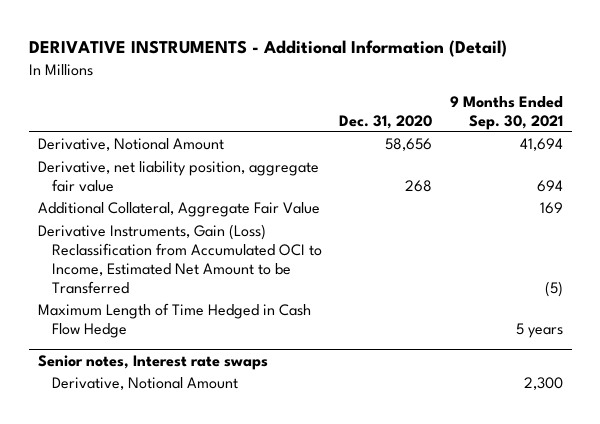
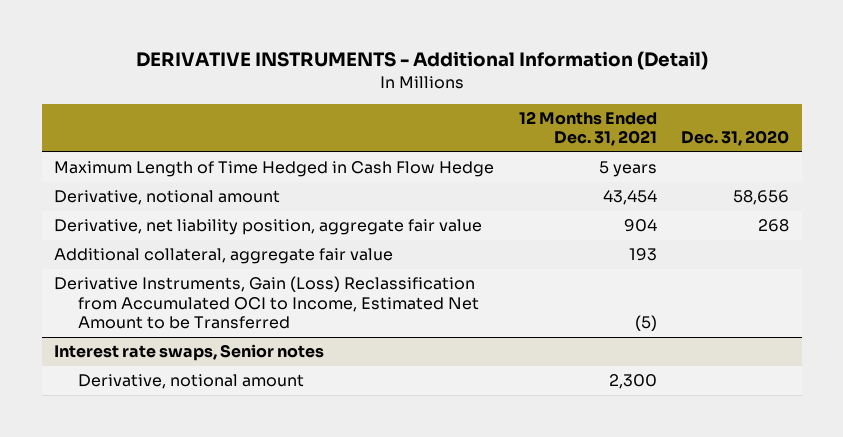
[449,96,563,130] 9 Months Ended Sep. 30, 2021 -> none
none -> [518,110,657,147] 12 Months Ended Dec. 31, 2021
[37,303,311,339] Maximum Length of Time Hedged in Cash Flow Hedge -> [53,161,494,178] Maximum Length of Time Hedged in Cash Flow Hedge
[37,138,224,152] Derivative, Notional Amount -> [53,190,280,206] Derivative, notional amount
[37,202,320,218] Additional Collateral, Aggregate Fair Value -> [53,248,393,265] Additional collateral, aggregate fair value
[37,354,268,370] Senior notes, Interest rate swaps -> [53,344,324,362] Interest rate swaps, Senior notes
[51,377,238,391] Derivative, Notional Amount -> [78,374,305,390] Derivative, notional amount

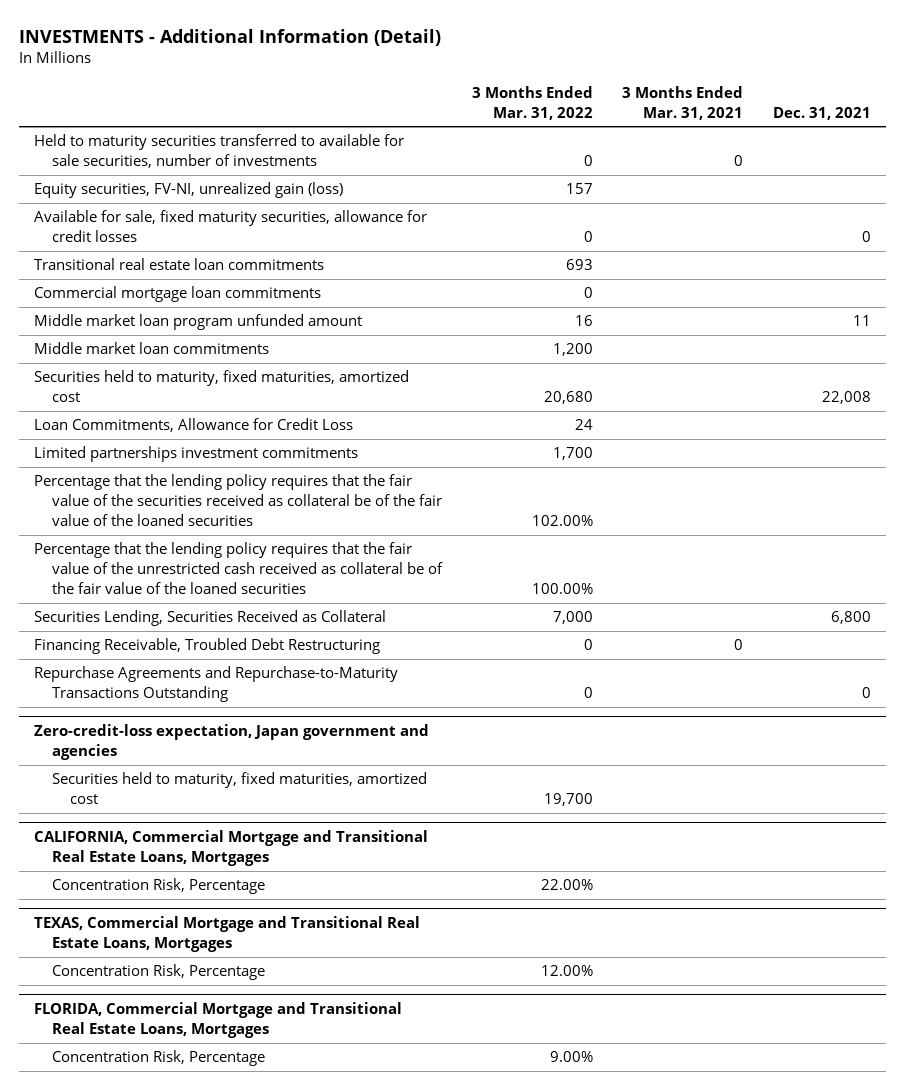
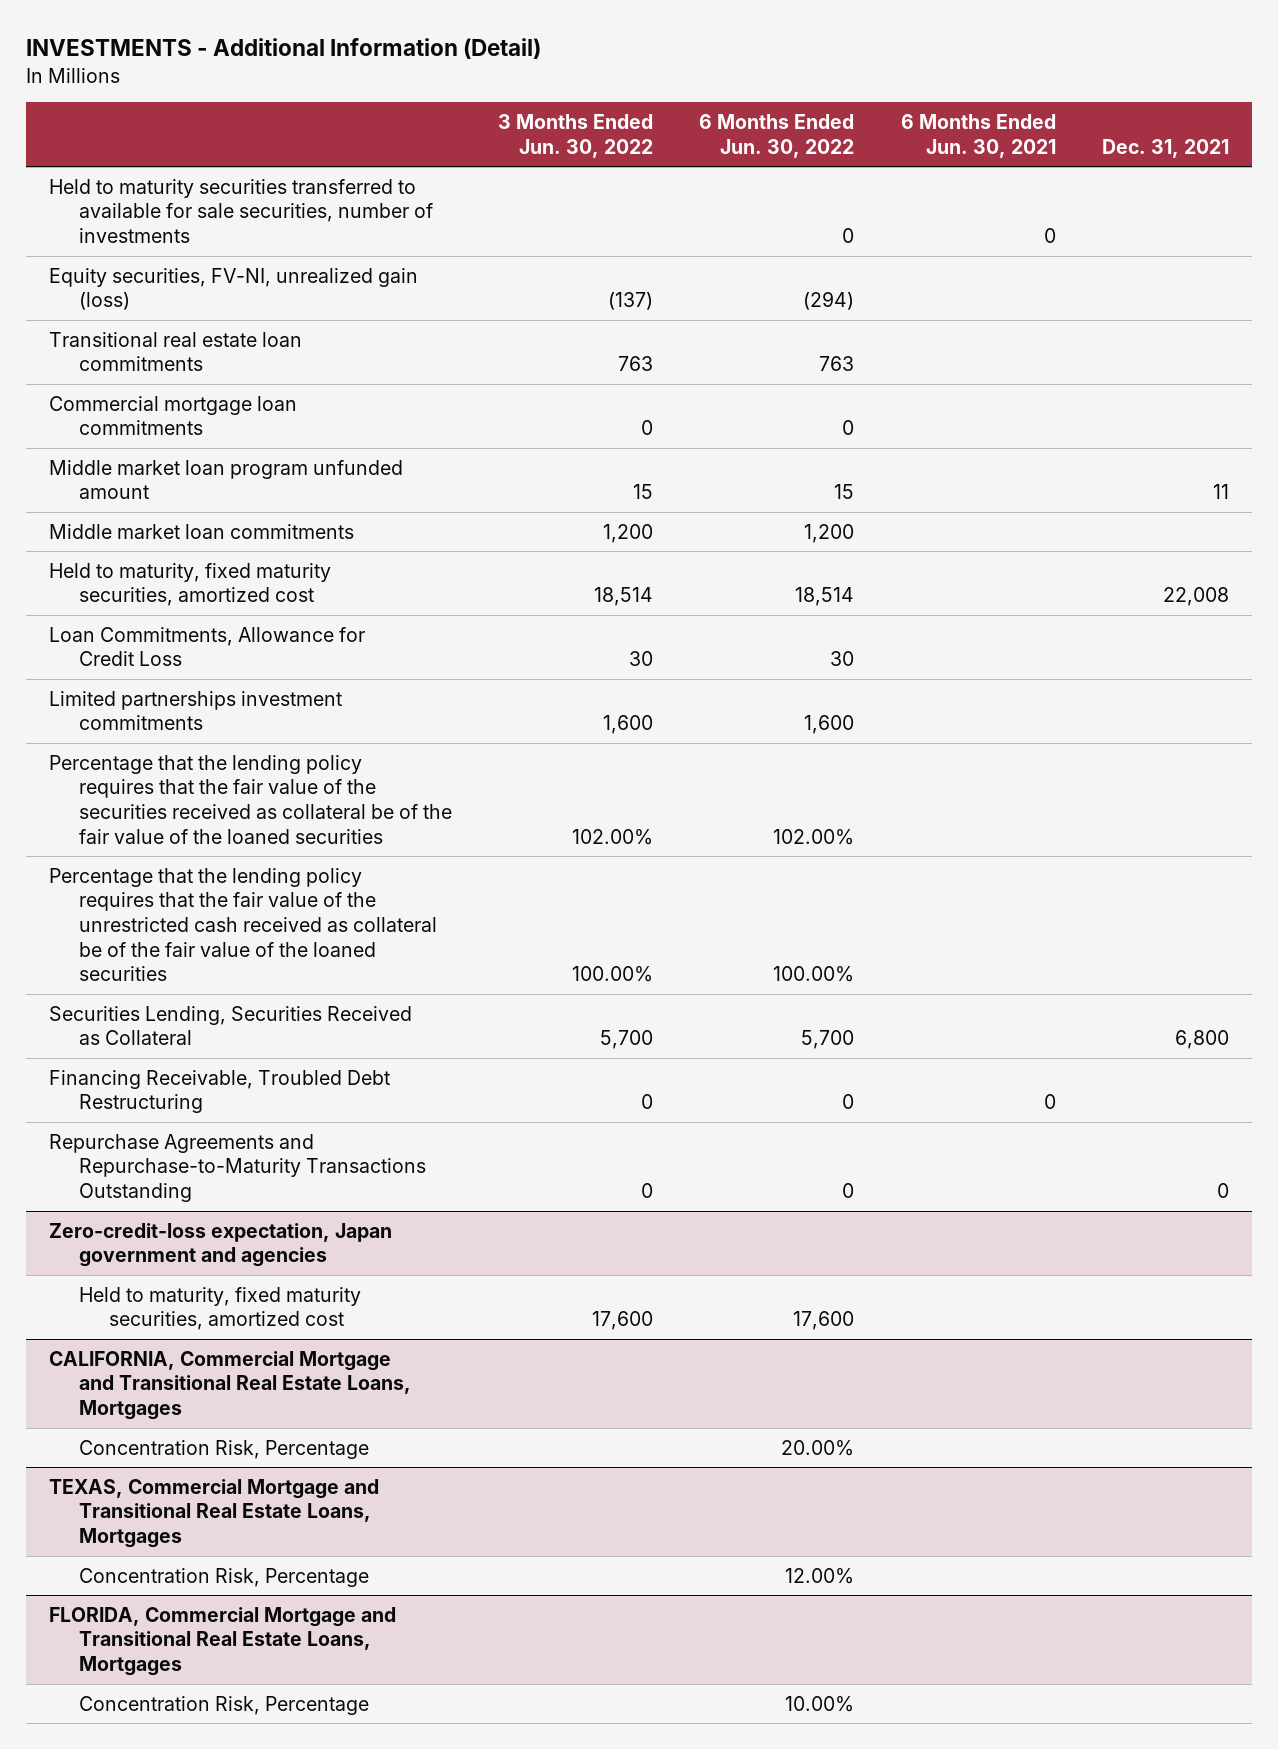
[471,86,593,120] 3 Months Ended Mar. 31, 2022 -> none
[622,86,744,120] 3 Months Ended Mar. 31, 2021 -> none
none -> [498,113,654,158] 3 Months Ended Jun. 30, 2022
none -> [699,113,855,158] 6 Months Ended Jun. 30, 2022
none -> [900,113,1056,158] 6 Months Ended Jun. 30, 2021
[33,210,427,243] Available for sale, fixed maturity securities, allowance for credit losses -> none
[33,370,409,403] Securities held to maturity, fixed maturities, amortized cost -> [48,562,331,607] Held to maturity, fixed maturity securities, amortized cost
[51,772,427,805] Securities held to maturity, fixed maturities, amortized cost -> [78,1286,361,1331] Held to maturity, fixed maturity securities, amortized cost

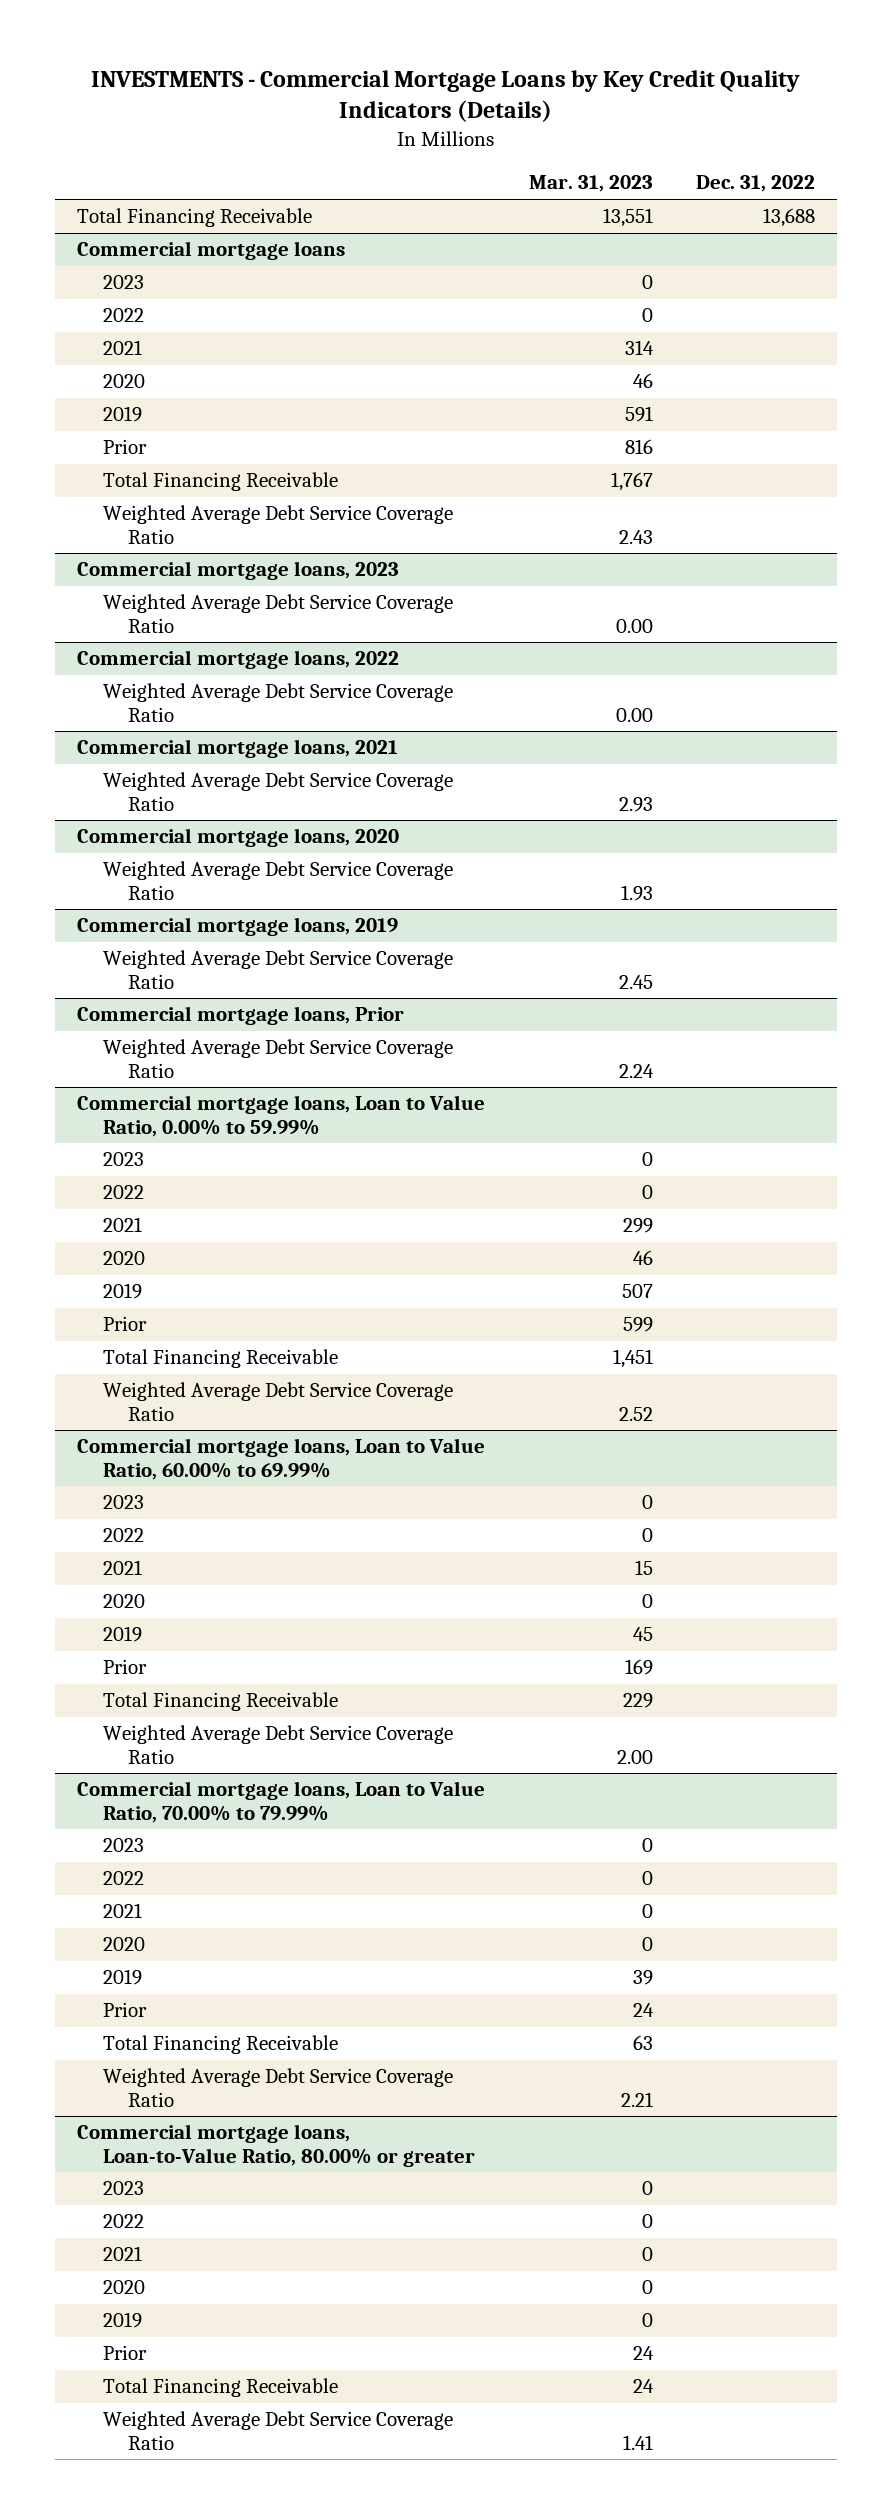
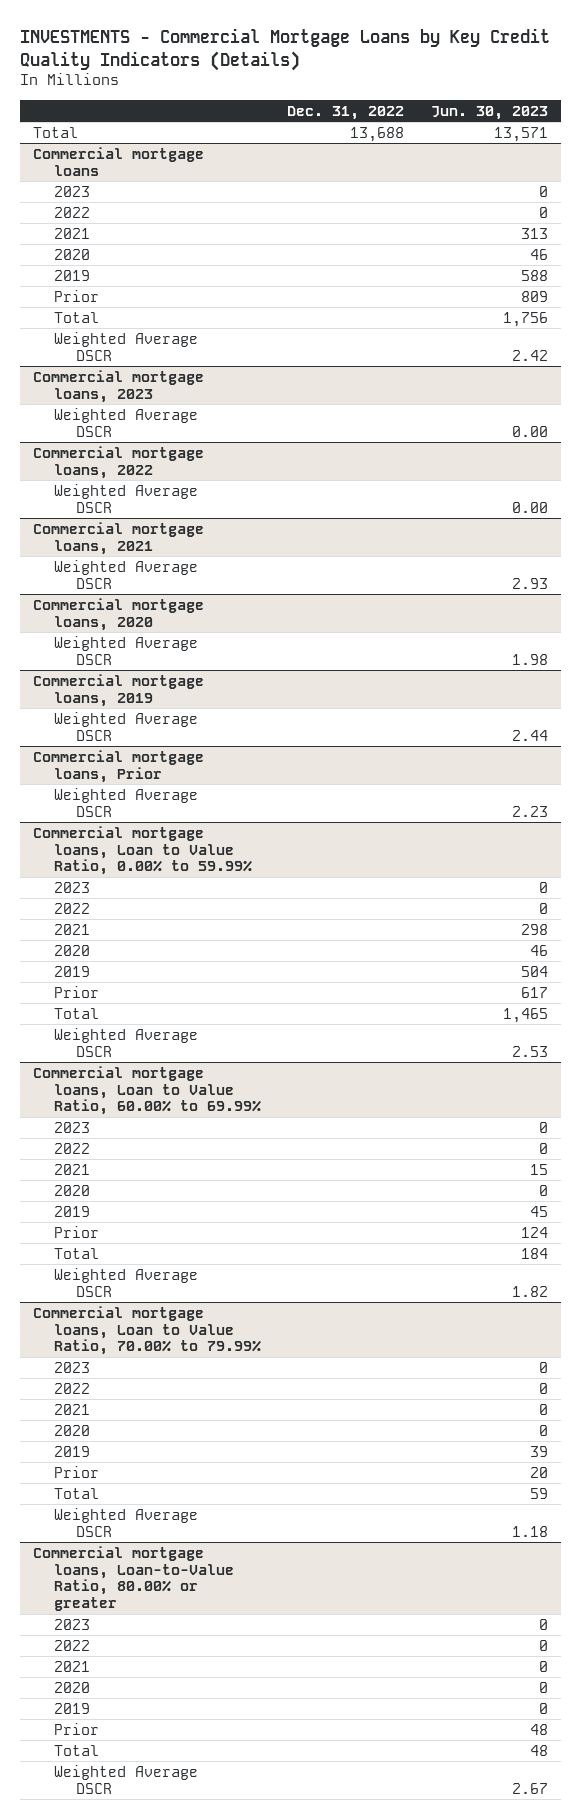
[528,175,653,193] Mar. 31, 2023 -> none
none -> [430,105,548,120] Jun. 30, 2023
[77,208,313,228] Total Financing Receivable -> [33,126,79,138] Total
[102,472,338,492] Total Financing Receivable -> [54,311,100,323] Total
[102,505,453,544] Weighted Average Debt Service Coverage Ratio -> [54,331,199,361] Weighted Average DSCR
[102,594,453,633] Weighted Average Debt Service Coverage Ratio -> [54,407,199,437] Weighted Average DSCR
[102,683,453,722] Weighted Average Debt Service Coverage Ratio -> [54,483,199,513] Weighted Average DSCR
[102,772,453,811] Weighted Average Debt Service Coverage Ratio -> [54,559,199,589] Weighted Average DSCR
[102,861,453,900] Weighted Average Debt Service Coverage Ratio -> [54,635,199,665] Weighted Average DSCR
[102,950,453,989] Weighted Average Debt Service Coverage Ratio -> [54,711,199,741] Weighted Average DSCR
[102,1039,453,1078] Weighted Average Debt Service Coverage Ratio -> [54,787,199,817] Weighted Average DSCR
[102,1349,338,1369] Total Financing Receivable -> [54,1007,100,1019] Total
[102,1382,453,1421] Weighted Average Debt Service Coverage Ratio -> [54,1027,199,1057] Weighted Average DSCR
[102,1692,338,1712] Total Financing Receivable -> [54,1247,100,1259] Total
[102,1725,453,1764] Weighted Average Debt Service Coverage Ratio -> [54,1267,199,1297] Weighted Average DSCR
[102,2035,338,2055] Total Financing Receivable -> [54,1487,100,1499] Total
[102,2068,453,2107] Weighted Average Debt Service Coverage Ratio -> [54,1507,199,1537] Weighted Average DSCR
[102,2378,338,2398] Total Financing Receivable -> [54,1744,100,1756] Total
[102,2411,453,2450] Weighted Average Debt Service Coverage Ratio -> [54,1764,199,1794] Weighted Average DSCR

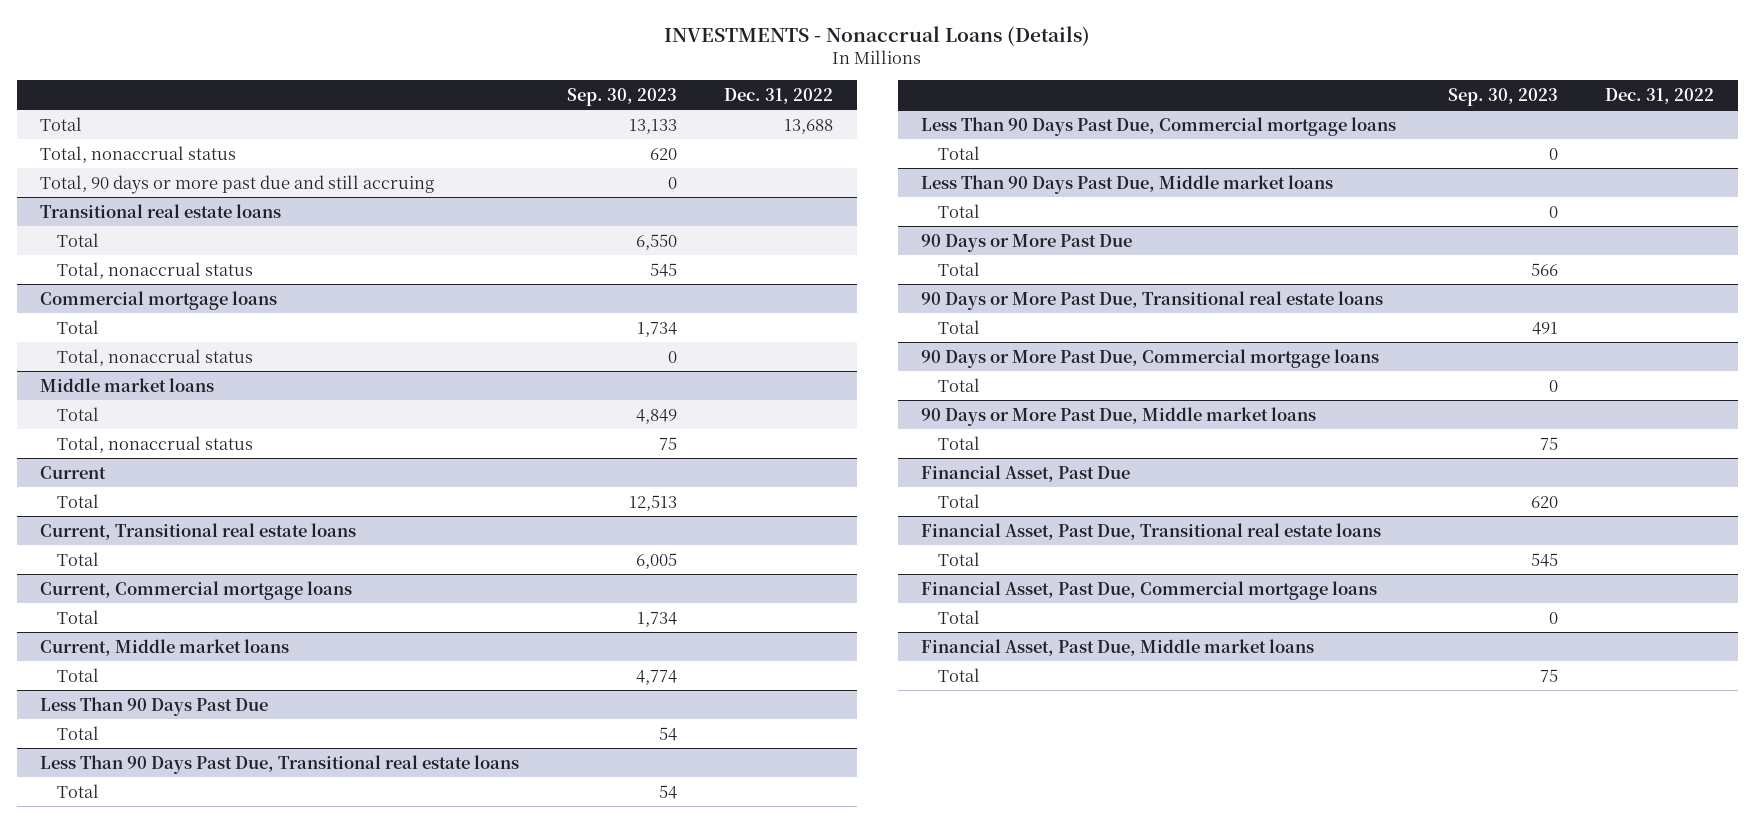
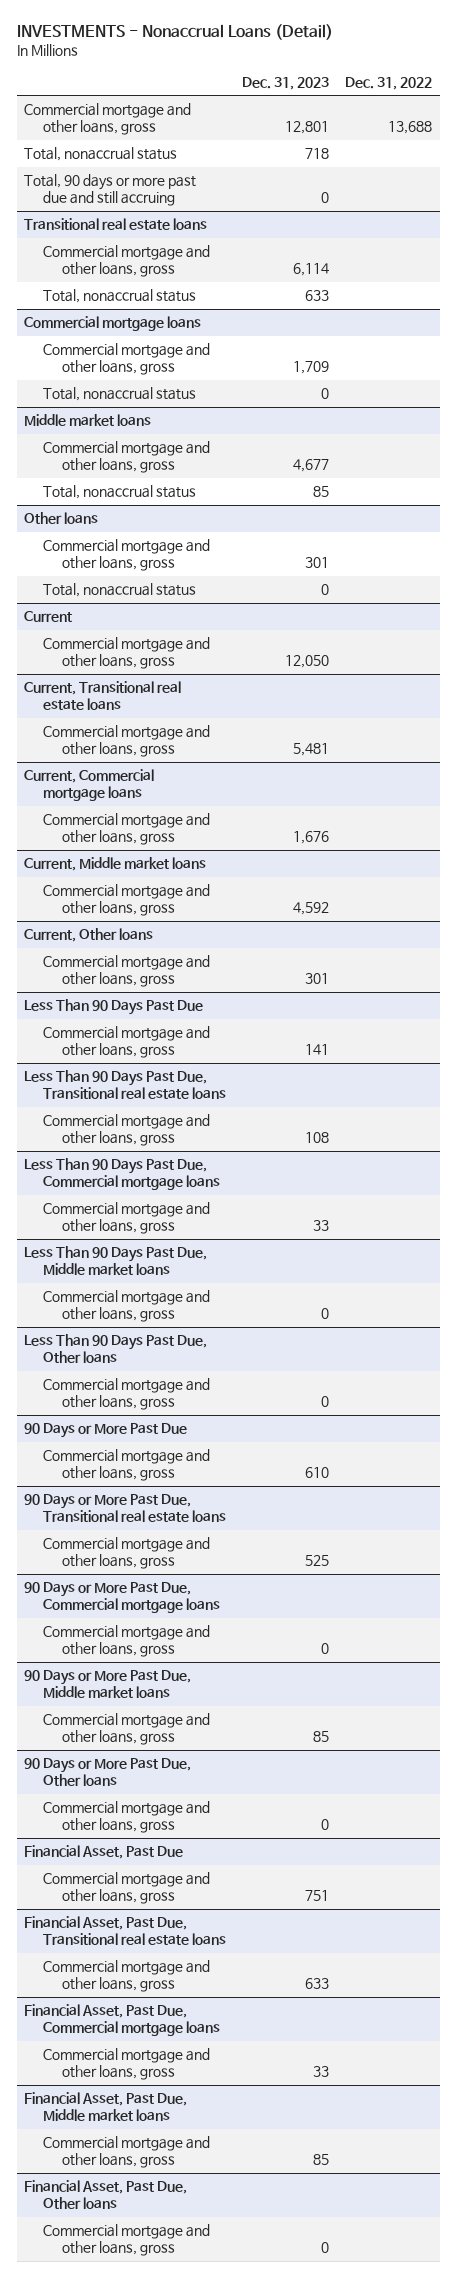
[664,25,1091,46] INVESTMENTS - Nonaccrual Loans (Details) -> [16,24,333,41] INVESTMENTS - Nonaccrual Loans (Detail)
[566,87,677,106] Sep. 30, 2023 -> none
none -> [242,76,330,90] Dec. 31, 2023
[40,116,83,131] Total -> [24,103,192,136] Commercial mortgage and other loans, gross
[57,232,100,247] Total -> [43,245,211,278] Commercial mortgage and other loans, gross
[57,319,100,334] Total -> [43,343,211,376] Commercial mortgage and other loans, gross
[57,406,100,421] Total -> [43,441,211,474] Commercial mortgage and other loans, gross
none -> [24,512,99,525] Other loans
none -> [43,539,211,572] Commercial mortgage and other loans, gross
none -> [43,583,197,598] Total, nonaccrual status
[57,493,100,508] Total -> [43,637,211,670] Commercial mortgage and other loans, gross
[57,551,100,566] Total -> [43,725,211,758] Commercial mortgage and other loans, gross
[57,609,100,624] Total -> [43,813,211,846] Commercial mortgage and other loans, gross
[57,667,100,682] Total -> [43,884,211,917] Commercial mortgage and other loans, gross
none -> [24,928,154,943] Current, Other loans
none -> [43,955,211,988] Commercial mortgage and other loans, gross
[57,725,100,740] Total -> [43,1026,211,1059] Commercial mortgage and other loans, gross
[57,783,100,798] Total -> [43,1114,211,1147] Commercial mortgage and other loans, gross
[938,145,981,160] Total -> [43,1202,211,1235] Commercial mortgage and other loans, gross
[938,203,981,218] Total -> [43,1290,211,1323] Commercial mortgage and other loans, gross
none -> [24,1334,208,1364] Less Than 90 Days Past Due, Other loans
none -> [43,1378,211,1411] Commercial mortgage and other loans, gross
[938,261,981,276] Total -> [43,1449,211,1482] Commercial mortgage and other loans, gross
[938,319,981,334] Total -> [43,1537,211,1570] Commercial mortgage and other loans, gross
[938,377,981,392] Total -> [43,1625,211,1658] Commercial mortgage and other loans, gross
[938,435,981,450] Total -> [43,1713,211,1746] Commercial mortgage and other loans, gross
none -> [24,1758,192,1787] 90 Days or More Past Due, Other loans
none -> [43,1801,211,1834] Commercial mortgage and other loans, gross
[938,493,981,508] Total -> [43,1872,211,1905] Commercial mortgage and other loans, gross
[938,551,981,566] Total -> [43,1960,211,1993] Commercial mortgage and other loans, gross
[938,609,981,624] Total -> [43,2048,211,2081] Commercial mortgage and other loans, gross
[938,667,981,682] Total -> [43,2136,211,2169] Commercial mortgage and other loans, gross
none -> [24,2180,188,2210] Financial Asset, Past Due, Other loans
none -> [43,2224,211,2257] Commercial mortgage and other loans, gross

